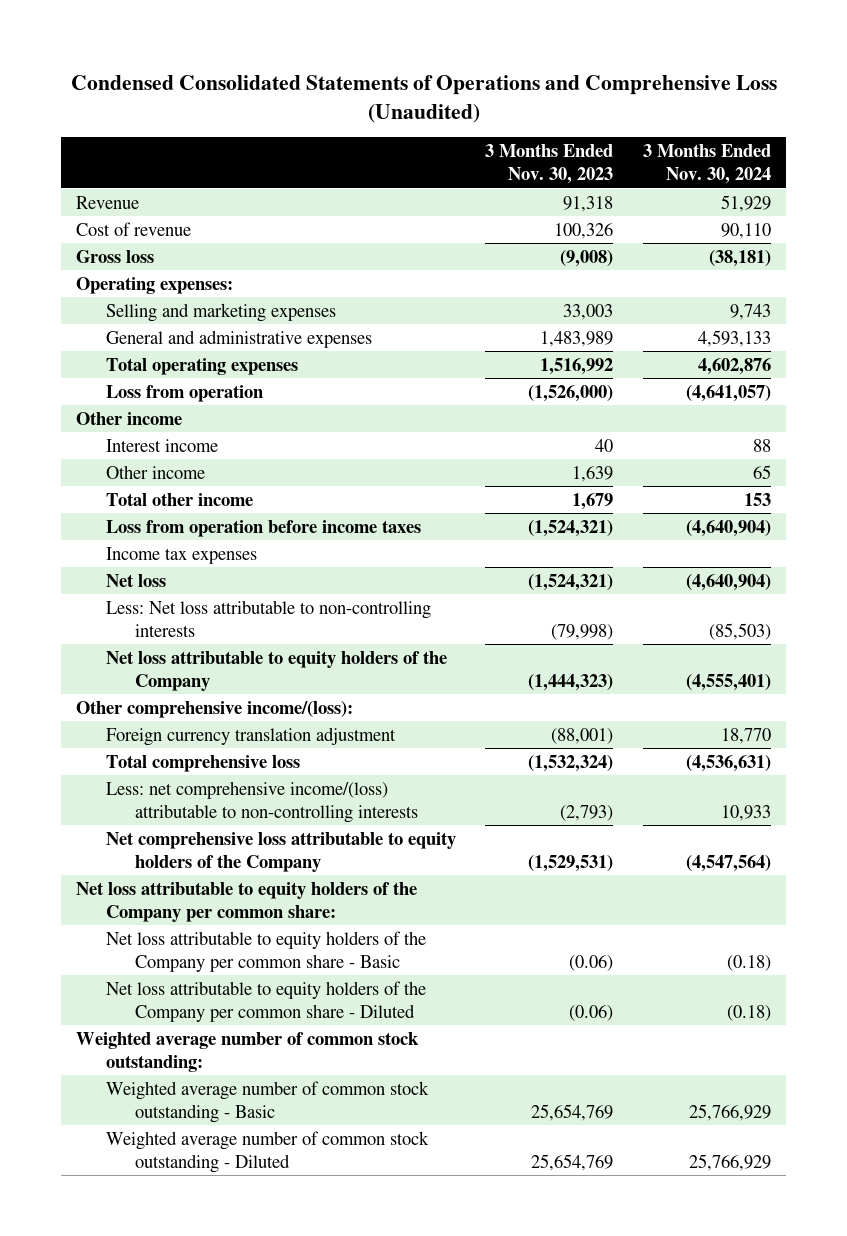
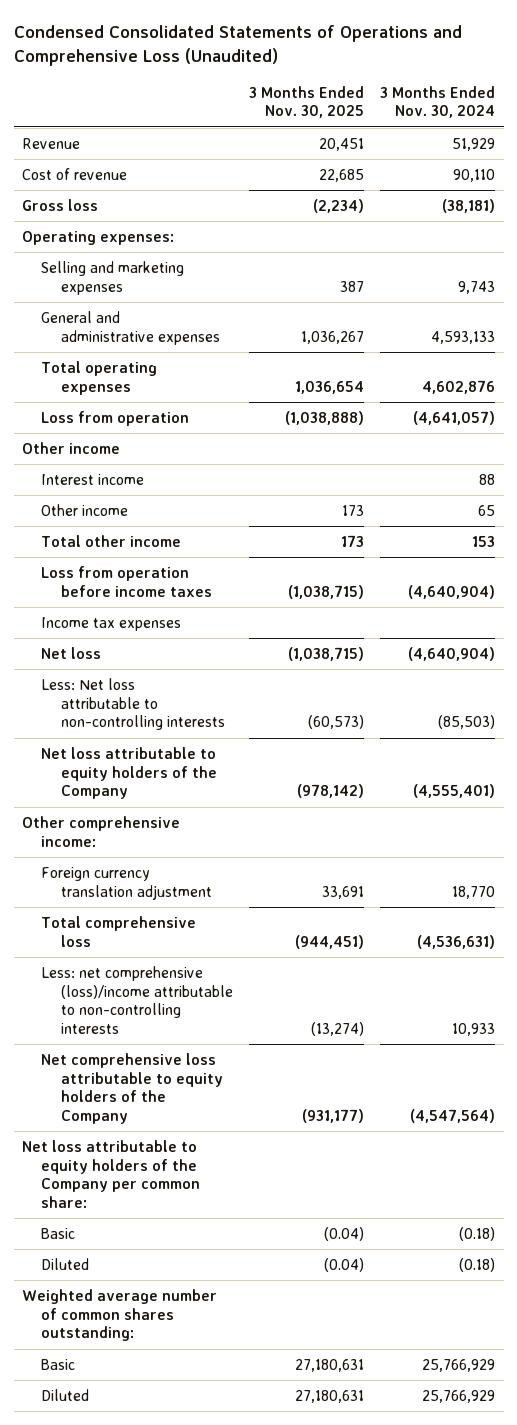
[485,144,614,185] 3 Months Ended Nov. 30, 2023 -> none
none -> [249,85,365,119] 3 Months Ended Nov. 30, 2025
[76,700,354,718] Other comprehensive income/(loss): -> [21,815,180,847] Other comprehensive income:
[105,780,419,823] Less: net comprehensive income/(loss) attributable to non-controlling interests -> [41,965,233,1035] Less: net comprehensive (loss)/income attributable to non-controlling interests
[105,930,426,972] Net loss attributable to equity holders of the Company per common share - Basic -> [41,1227,76,1239] Basic
[105,980,426,1022] Net loss attributable to equity holders of the Company per common share - Diluted -> [41,1257,90,1270] Diluted
[76,1031,420,1072] Weighted average number of common stock outstanding: -> [21,1288,217,1342] Weighted average number of common shares outstanding:
[105,1080,429,1123] Weighted average number of common stock outstanding - Basic -> [41,1358,76,1370] Basic
[105,1130,429,1173] Weighted average number of common stock outstanding - Diluted -> [41,1388,90,1401] Diluted

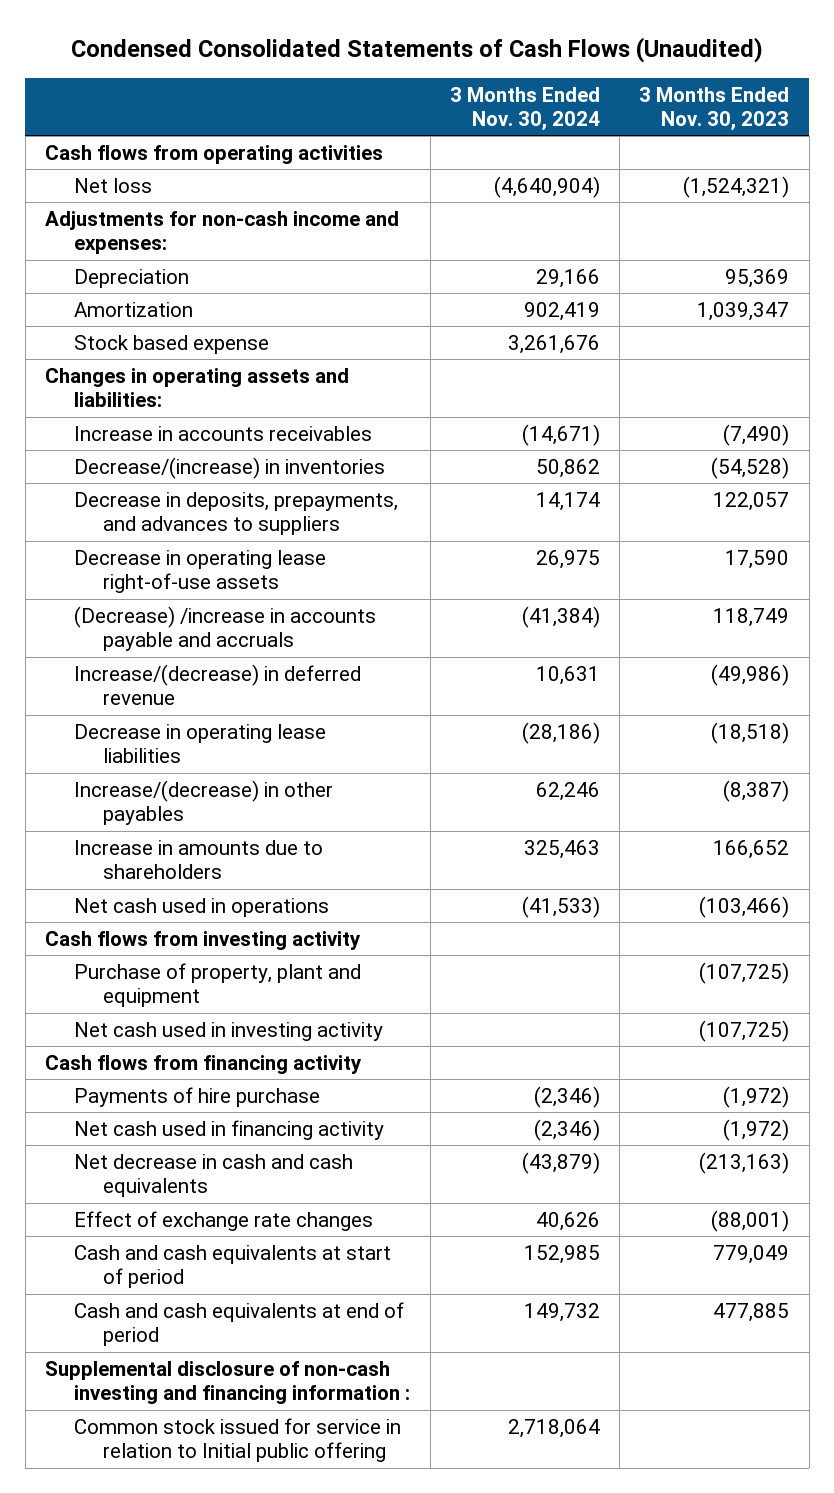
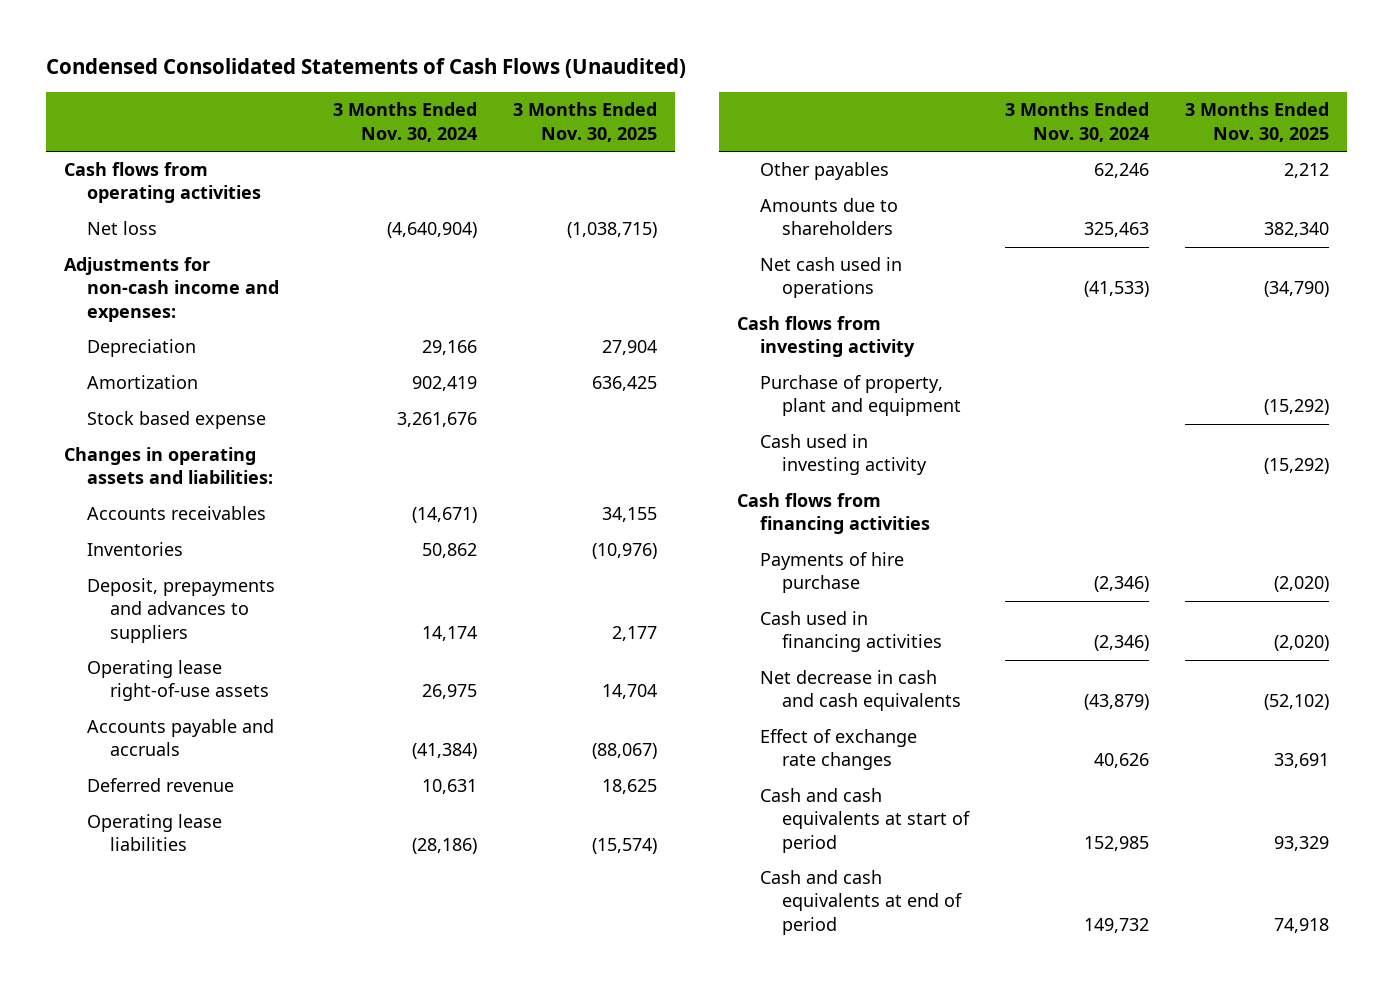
[639,86,790,132] 3 Months Ended Nov. 30, 2023 -> none
none -> [512,102,657,142] 3 Months Ended Nov. 30, 2025
[74,425,373,441] Increase in accounts receivables -> [87,506,267,521] Accounts receivables
[74,456,386,479] Decrease/(increase) in inventories -> [87,542,184,557] Inventories
[74,491,399,536] Decrease in deposits, prepayments, and advances to suppliers -> [87,578,276,643] Deposit, prepayments and advances to suppliers
[74,549,327,594] Decrease in operating lease right-of-use assets -> [87,660,269,702] Operating lease right-of-use assets
[74,605,377,652] (Decrease) /increase in accounts payable and accruals -> [87,719,275,757] Accounts payable and accruals
[74,663,362,706] Increase/(decrease) in deferred revenue -> [87,778,235,793] Deferred revenue
[74,723,327,764] Decrease in operating lease liabilities -> [87,814,223,852] Operating lease liabilities
[74,779,334,826] Increase/(decrease) in other payables -> [759,162,889,181] Other payables
[74,839,324,880] Increase in amounts due to shareholders -> [759,198,898,236] Amounts due to shareholders
[74,1021,384,1041] Net cash used in investing activity -> [759,434,928,476] Cash used in investing activity
[45,1054,363,1074] Cash flows from financing activity -> [737,493,930,535] Cash flows from financing activities
[74,1119,385,1140] Net cash used in financing activity -> [759,611,943,653] Cash used in financing activities
[45,1360,411,1405] Supplemental disclosure of non-cash investing and financing information : -> none
[74,1417,402,1463] Common stock issued for service in relation to Initial public offering -> none

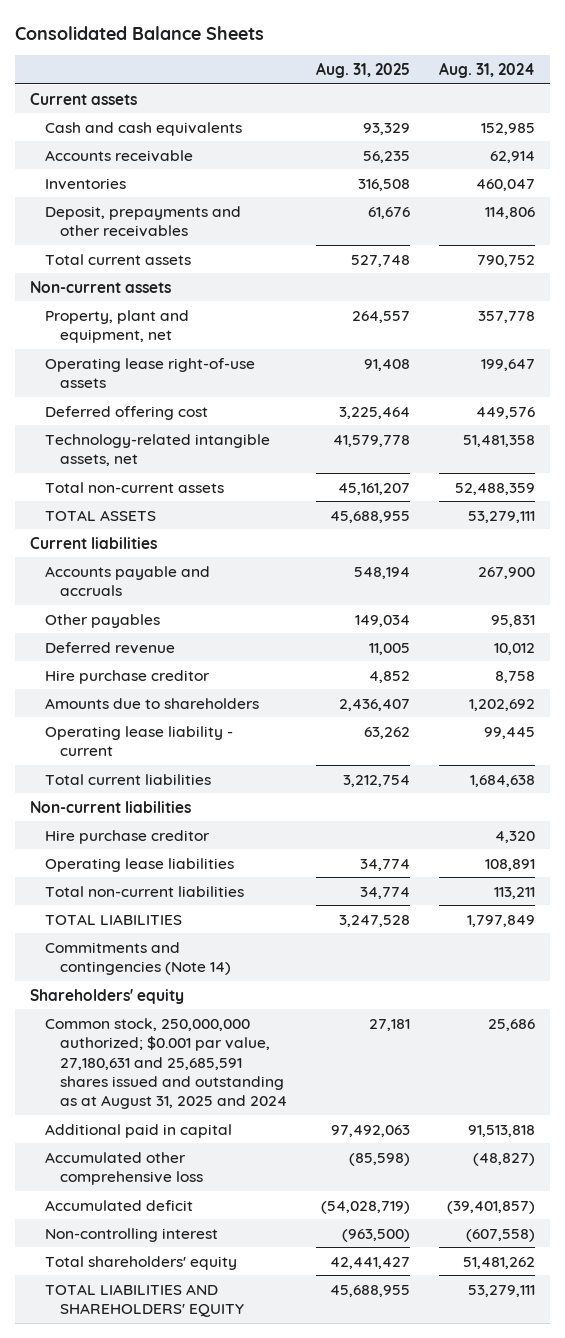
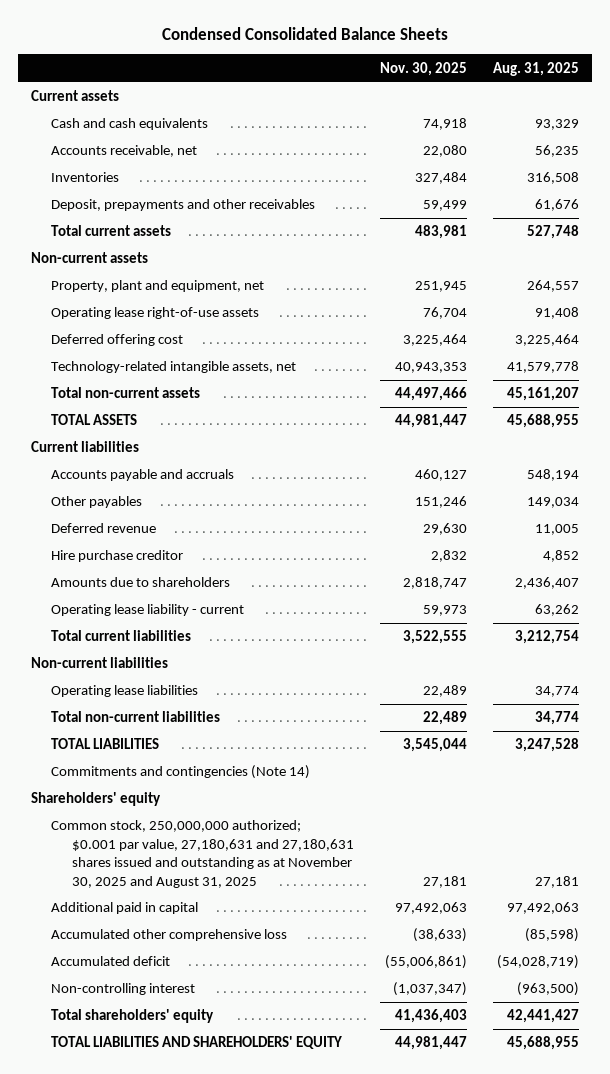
[15,25,265,40] Consolidated Balance Sheets -> [162,26,449,40] Condensed Consolidated Balance Sheets
[439,61,536,78] Aug. 31, 2024 -> none
none -> [380,61,468,76] Nov. 30, 2025
[44,149,193,162] Accounts receivable -> [51,145,198,158] Accounts receivable, net
[44,829,210,844] Hire purchase creditor -> none
[44,1017,288,1110] Common stock, 250,000,000 authorized; $0.001 par value, 27,180,631 and 25,685,591 shares issued and outstanding as at August 31, 2025 and 2024 -> [51,820,354,888] Common stock, 250,000,000 authorized; $0.001 par value, 27,180,631 and 27,180,631 shares issued and outstanding as at November 30, 2025 and August 31, 2025

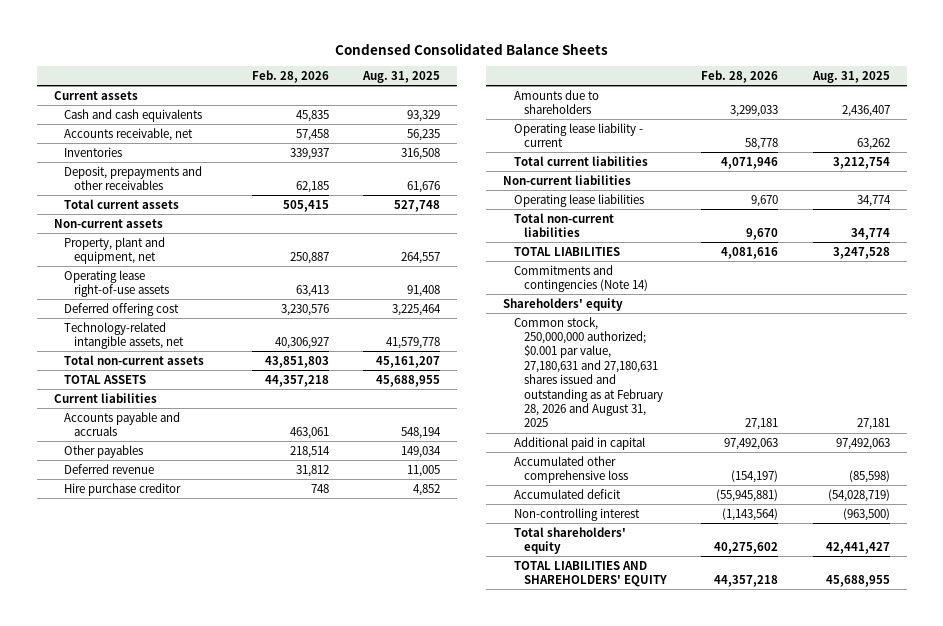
[380,61,468,76] Nov. 30, 2025 -> none
none -> [251,69,329,83] Feb. 28, 2026
[51,820,354,888] Common stock, 250,000,000 authorized; $0.001 par value, 27,180,631 and 27,180,631 shares issued and outstanding as at November 30, 2025 and August 31, 2025 -> [513,316,663,428] Common stock, 250,000,000 authorized; $0.001 par value, 27,180,631 and 27,180,631 shares issued and outstanding as at February 28, 2026 and August 31, 2025

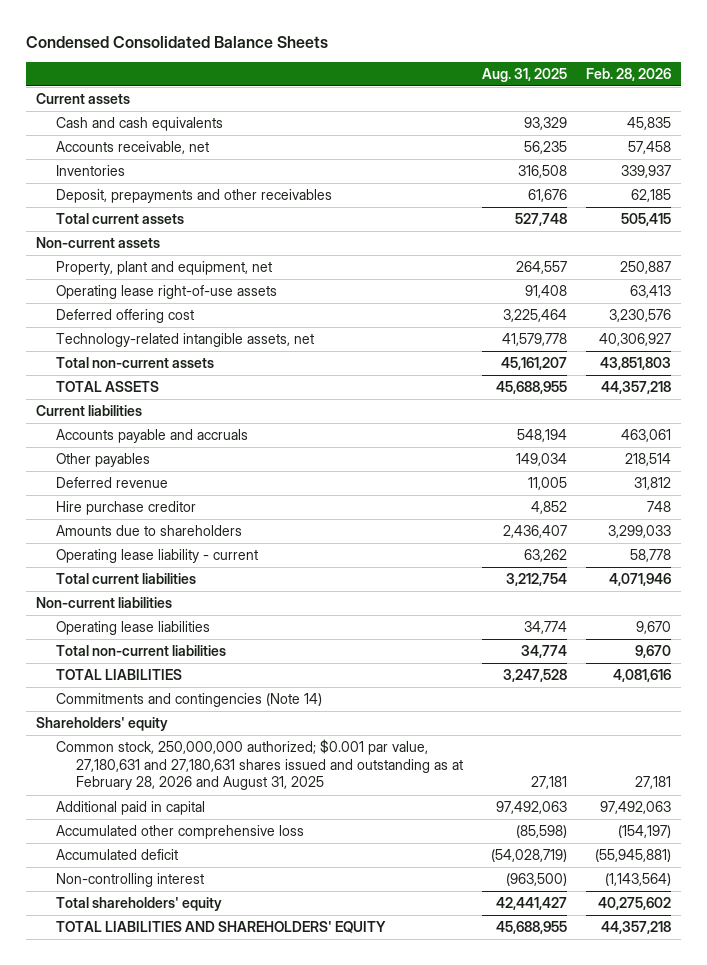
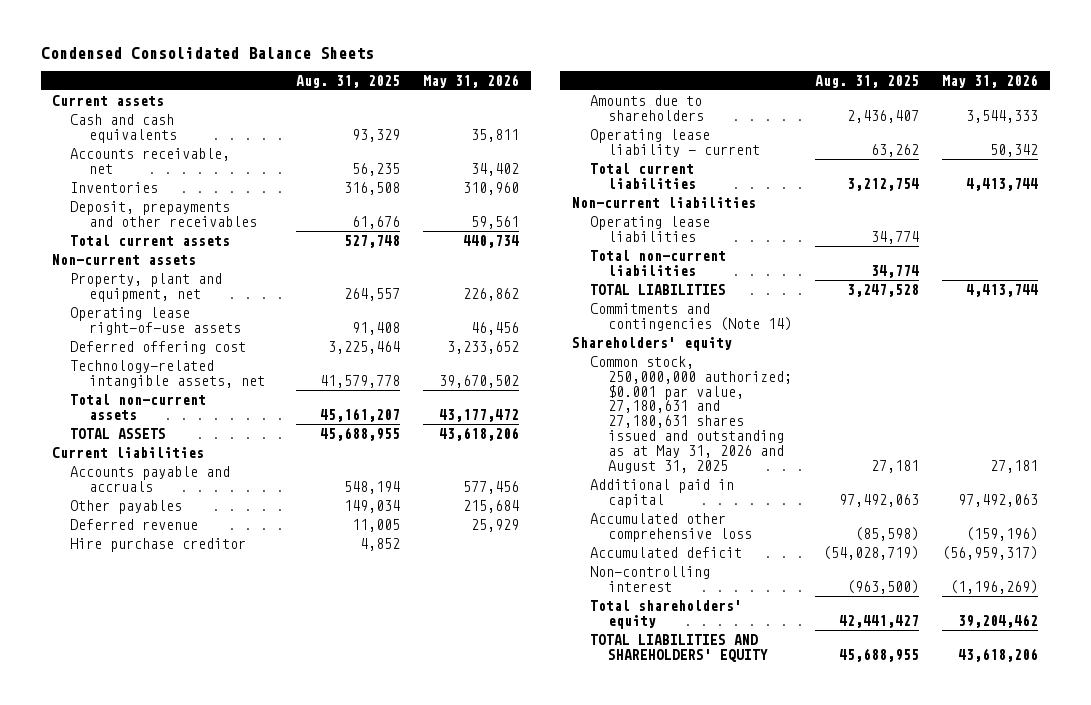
[586,67,672,81] Feb. 28, 2026 -> none
none -> [423,73,520,88] May 31, 2026
[55,739,463,791] Common stock, 250,000,000 authorized; $0.001 par value, 27,180,631 and 27,180,631 shares issued and outstanding as at February 28, 2026 and August 31, 2025 -> [589,356,793,473] Common stock, 250,000,000 authorized; $0.001 par value, 27,180,631 and 27,180,631 shares issued and outstanding as at May 31, 2026 and August 31, 2025

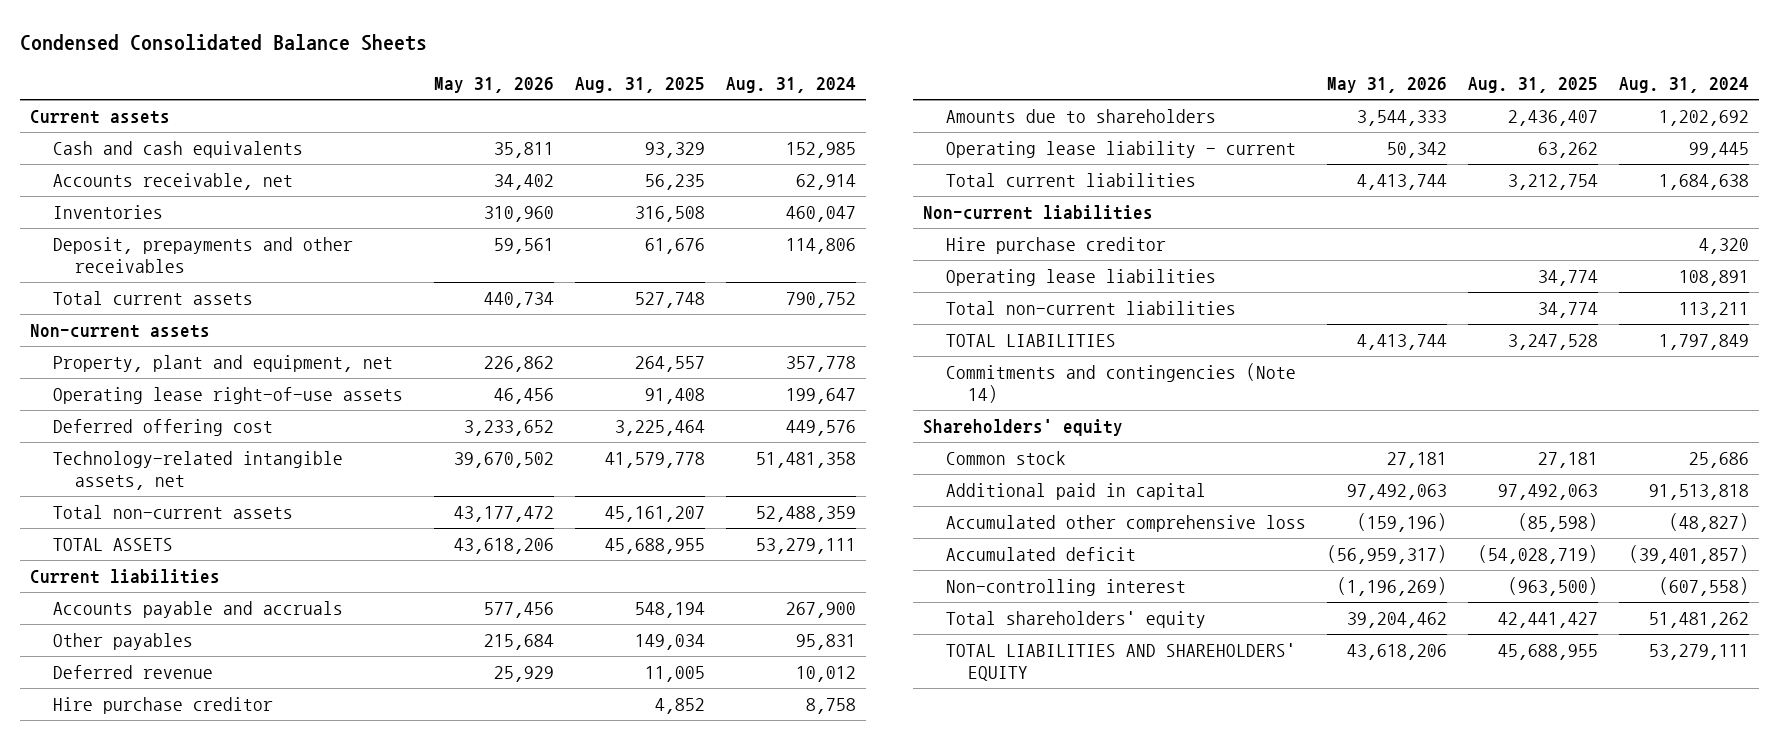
none -> [725,77,856,94] Aug. 31, 2024
none -> [945,236,1166,254] Hire purchase creditor
[589,356,793,473] Common stock, 250,000,000 authorized; $0.001 par value, 27,180,631 and 27,180,631 shares issued and outstanding as at May 31, 2026 and August 31, 2025 -> [945,450,1066,465] Common stock

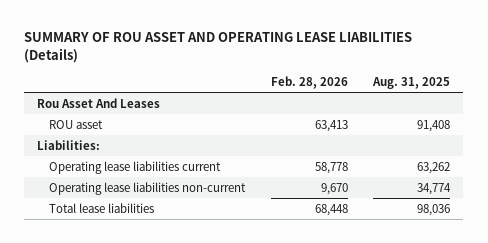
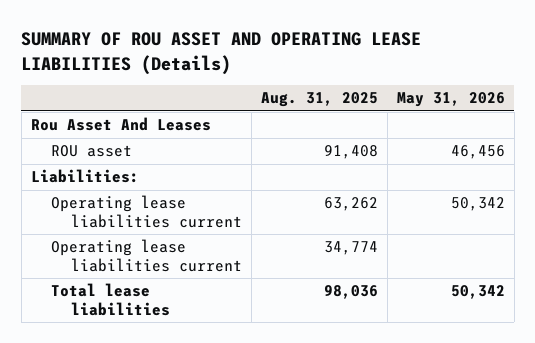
[270,75,348,89] Feb. 28, 2026 -> none
none -> [396,92,505,108] May 31, 2026
[48,181,246,195] Operating lease liabilities non-current -> [50,239,242,272] Operating lease liabilities current

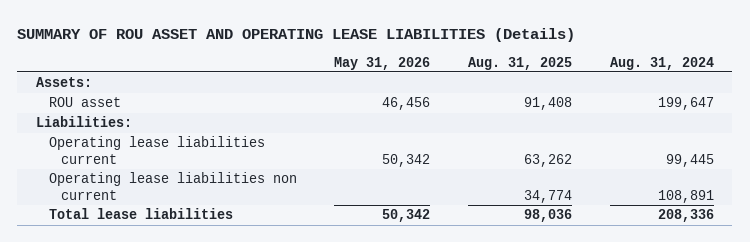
none -> [609,56,714,70] Aug. 31, 2024
[30,117,211,132] Rou Asset And Leases -> none
none -> [36,77,93,88] Assets:
[50,239,242,272] Operating lease liabilities current -> [48,172,297,200] Operating lease liabilities non current

